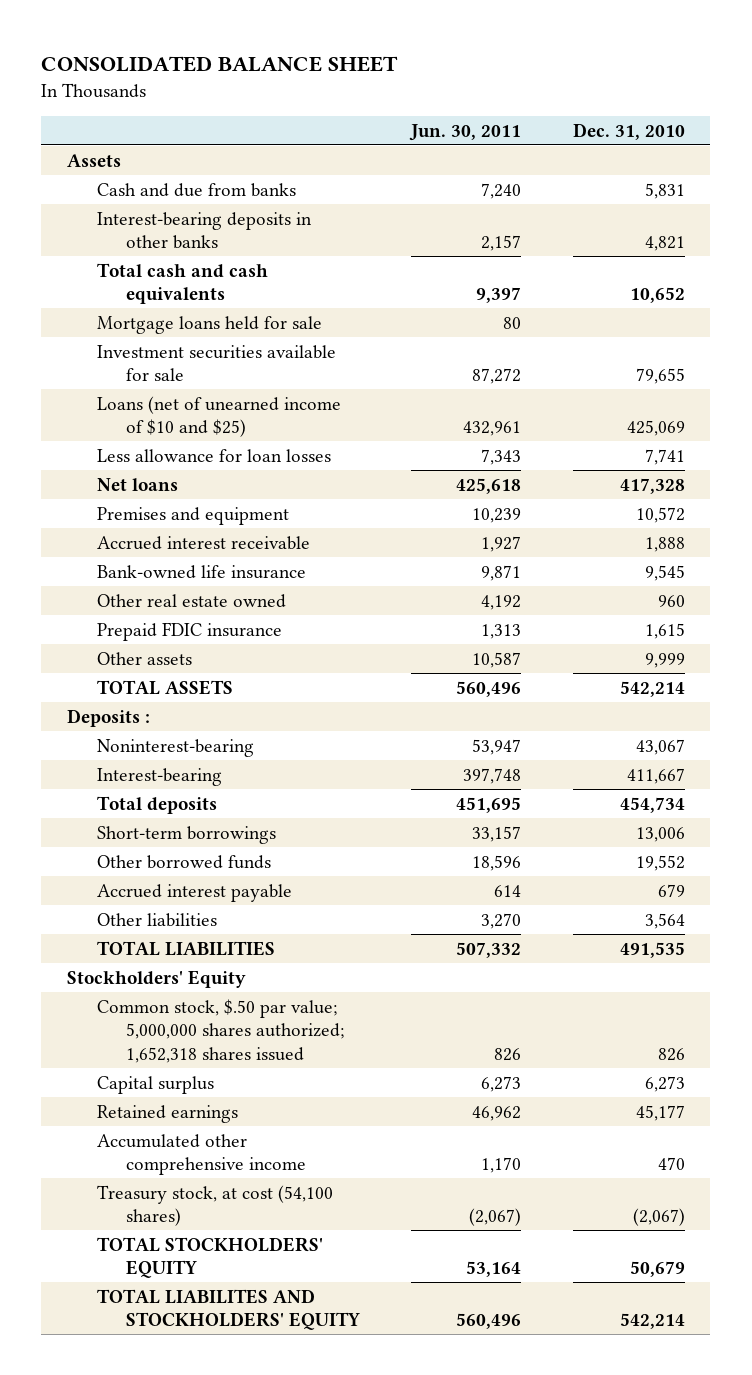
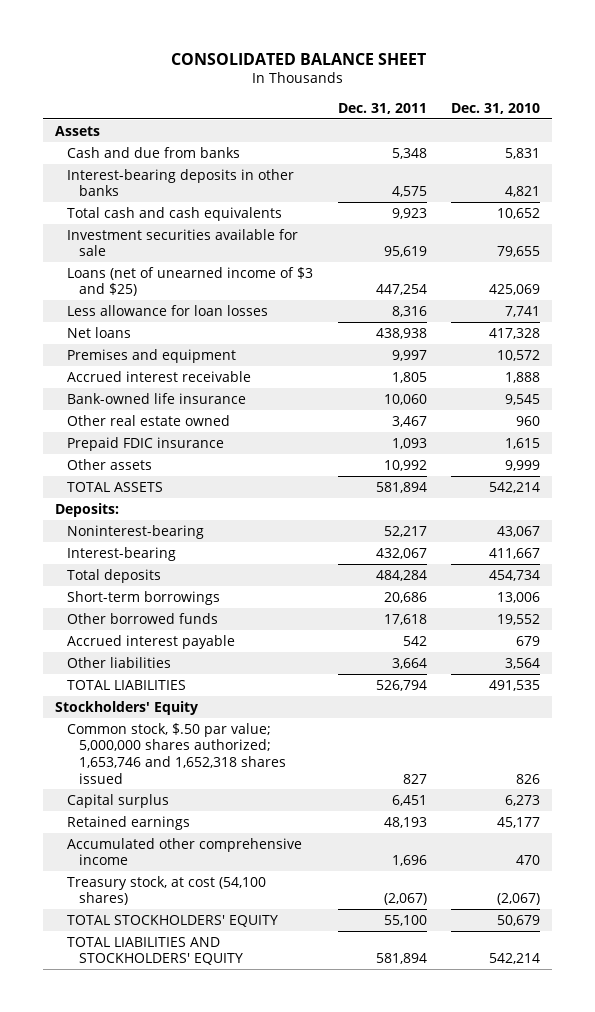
[409,123,522,141] Jun. 30, 2011 -> none
none -> [337,103,427,115] Dec. 31, 2011
[96,315,322,334] Mortgage loans held for sale -> none
[96,395,341,438] Loans (net of unearned income of $10 and $25) -> [67,266,314,297] Loans (net of unearned income of $3 and $25)
[66,708,150,727] Deposits : -> [55,502,120,517] Deposits:
[96,998,345,1063] Common stock, $.50 par value; 5,000,000 shares authorized; 1,652,318 shares issued -> [67,722,287,784] Common stock, $.50 par value; 5,000,000 shares authorized; 1,653,746 and 1,652,318 shares issued
[96,1288,361,1331] TOTAL LIABILITES AND STOCKHOLDERS' EQUITY -> [67,936,244,966] TOTAL LIABILITIES AND STOCKHOLDERS' EQUITY

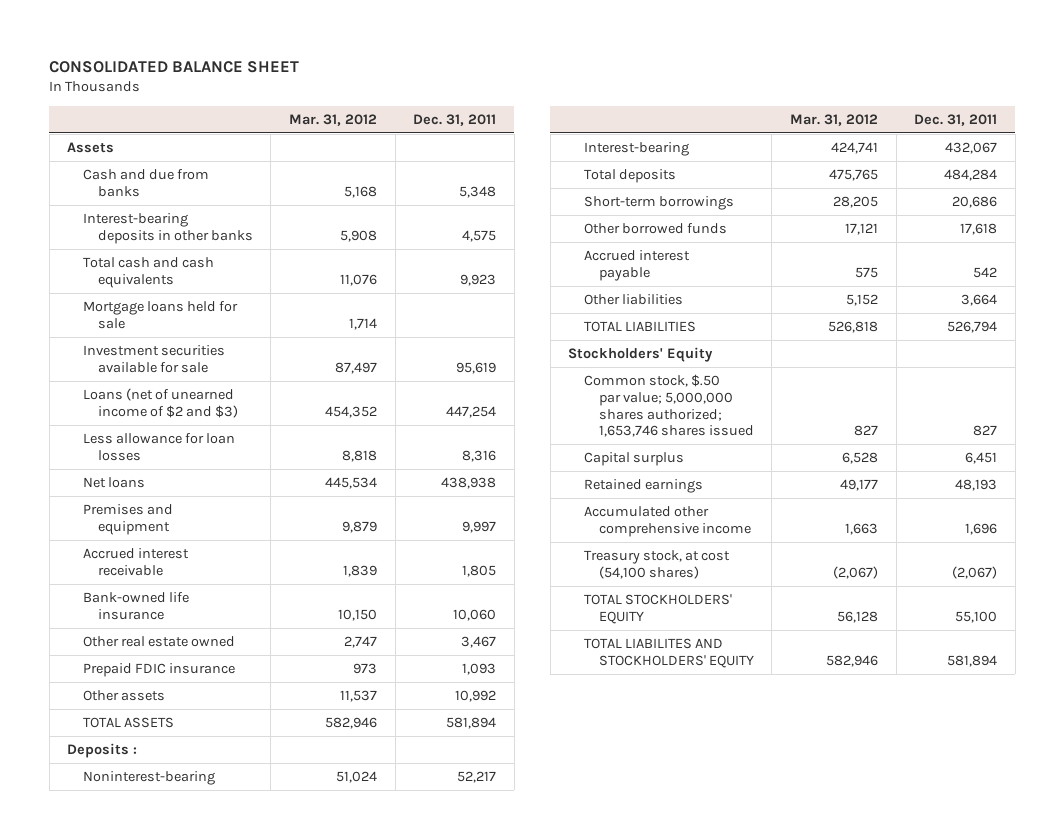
[450,103,540,115] Dec. 31, 2010 -> none
none -> [289,113,378,126] Mar. 31, 2012
none -> [82,301,238,329] Mortgage loans held for sale
[67,266,314,297] Loans (net of unearned income of $3 and $25) -> [82,388,238,418] Loans (net of unearned income of $2 and $3)
[55,502,120,517] Deposits: -> [67,743,138,759] Deposits :
[67,722,287,784] Common stock, $.50 par value; 5,000,000 shares authorized; 1,653,746 and 1,652,318 shares issued -> [583,374,754,438] Common stock, $.50 par value; 5,000,000 shares authorized; 1,653,746 shares issued
[67,936,244,966] TOTAL LIABILITIES AND STOCKHOLDERS' EQUITY -> [583,638,754,668] TOTAL LIABILITES AND STOCKHOLDERS' EQUITY

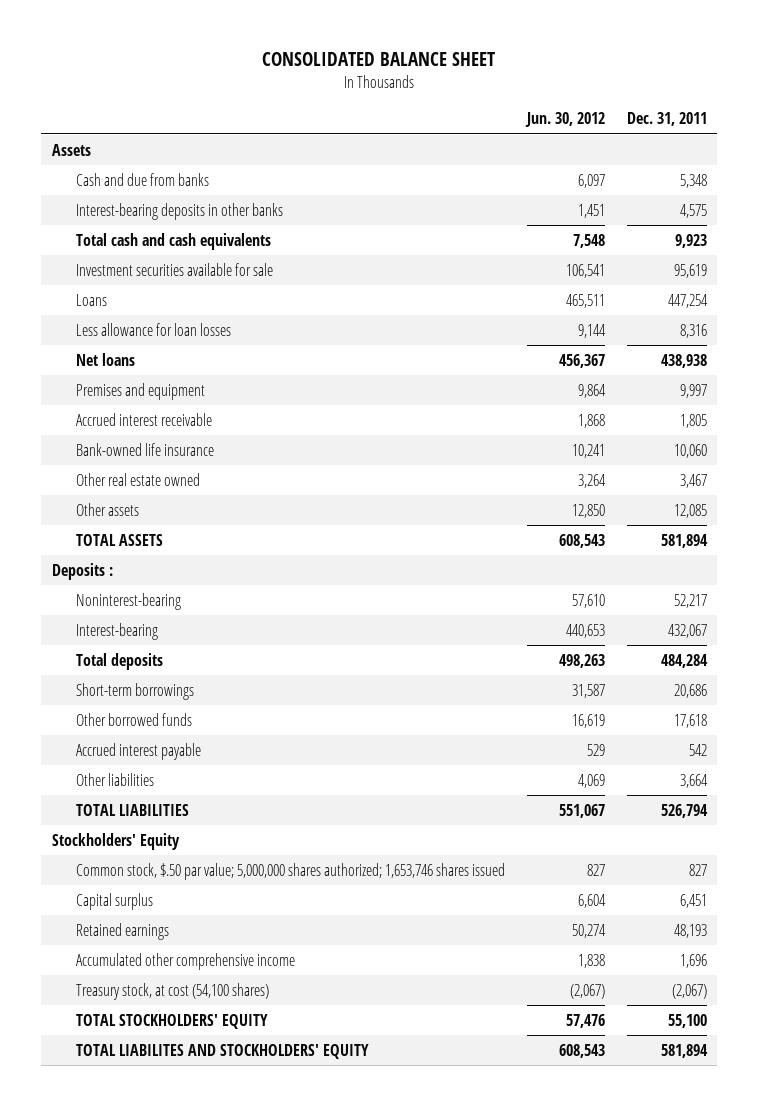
[289,113,378,126] Mar. 31, 2012 -> none
none -> [524,112,605,128] Jun. 30, 2012
[82,301,238,329] Mortgage loans held for sale -> none
[82,388,238,418] Loans (net of unearned income of $2 and $3) -> [75,293,107,306] Loans
[82,663,235,678] Prepaid FDIC insurance -> none
[455,690,497,703] 10,992 -> [673,503,707,518] 12,085

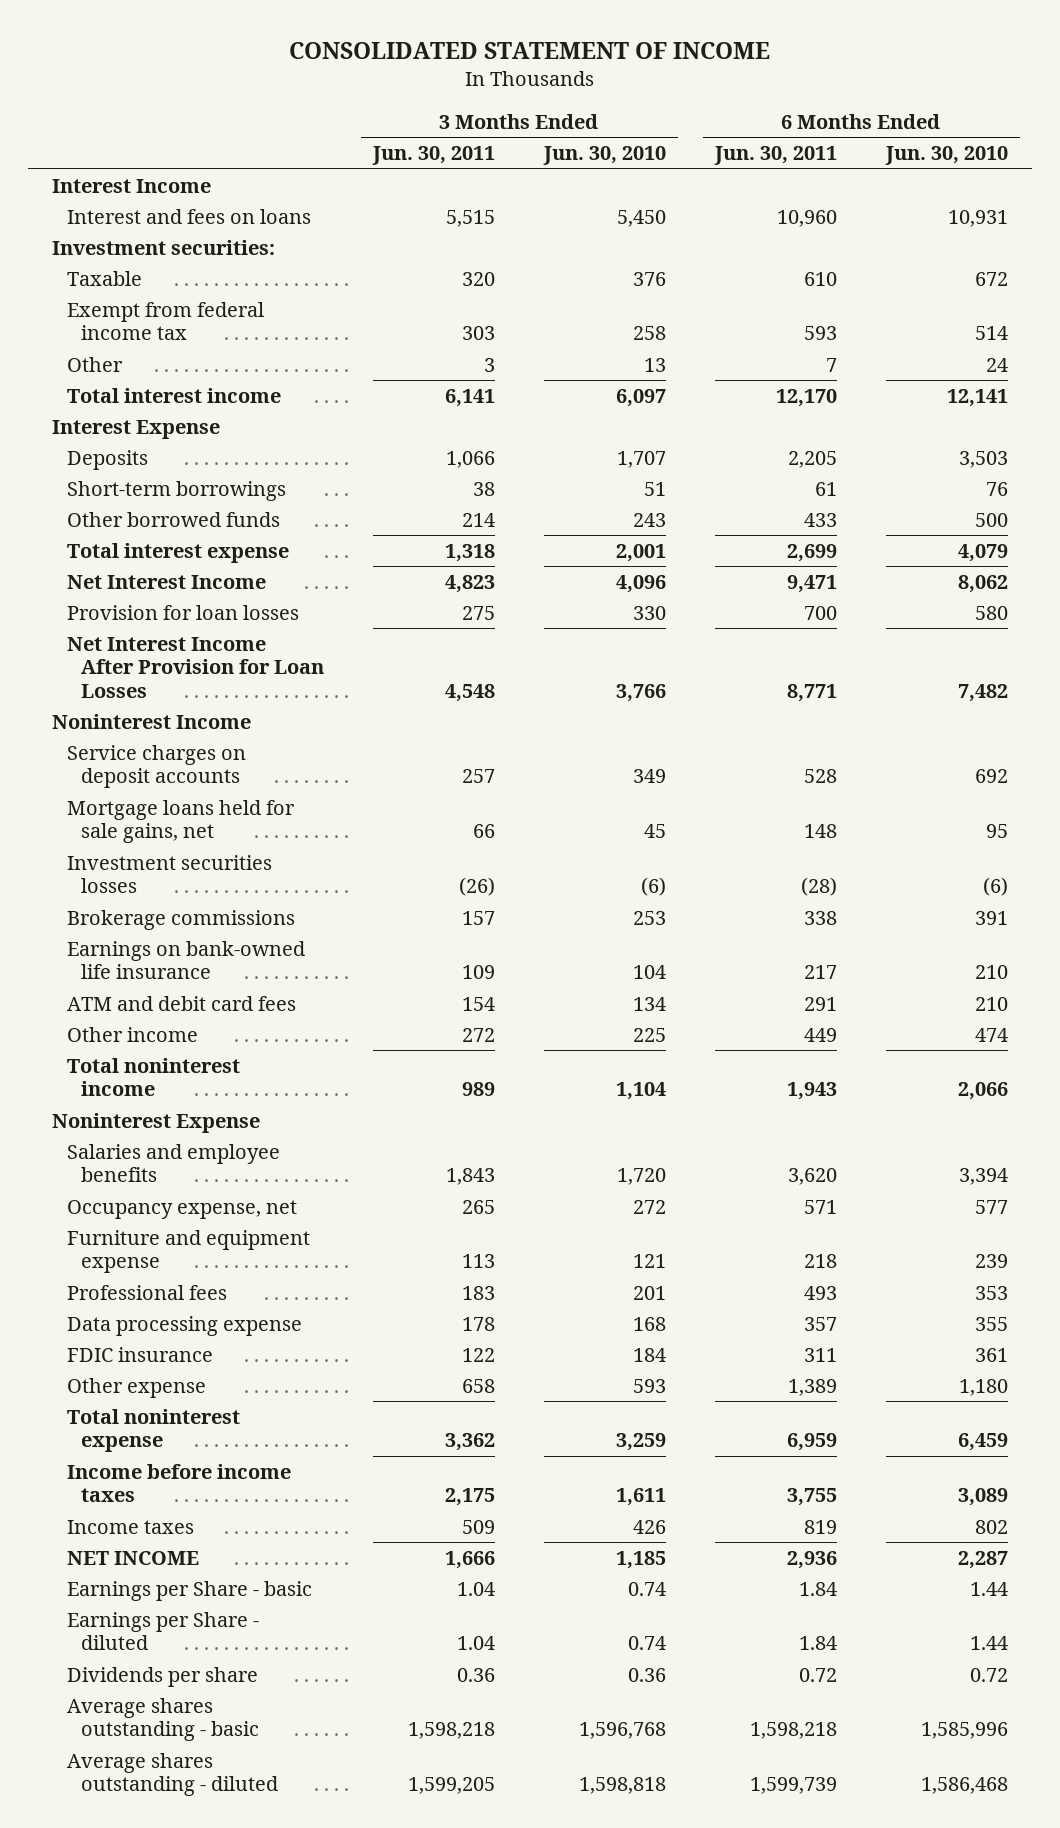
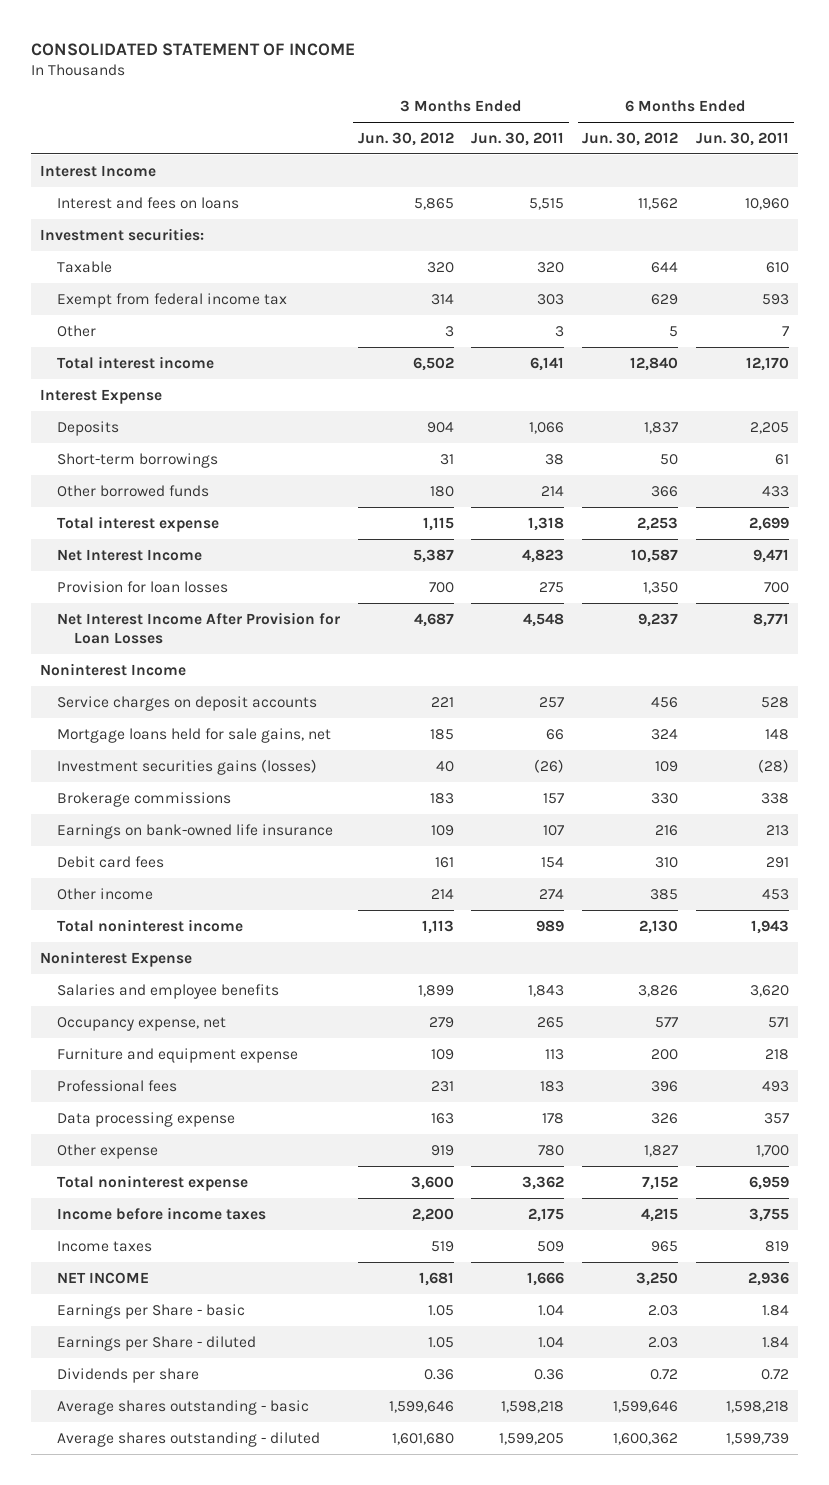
[542,146,666,166] Jun. 30, 2010 -> none
[884,146,1008,166] Jun. 30, 2010 -> none
none -> [357,131,454,146] Jun. 30, 2012
none -> [582,131,679,146] Jun. 30, 2012
[66,854,272,894] Investment securities losses -> [56,758,317,775] Investment securities gains (losses)
[462,965,496,980] 109 -> [543,824,565,836] 107
[803,965,837,980] 217 -> [766,824,790,836] 213
[66,995,296,1011] ATM and debit card fees -> [56,855,164,868] Debit card fees
[462,1027,496,1042] 272 -> [539,888,565,899] 274
[803,1027,837,1042] 449 -> [762,888,790,900] 453
[66,1346,213,1362] FDIC insurance -> none
[462,1378,496,1393] 658 -> [538,1144,565,1156] 780
[787,1378,837,1396] 1,389 -> [756,1144,790,1157] 1,700

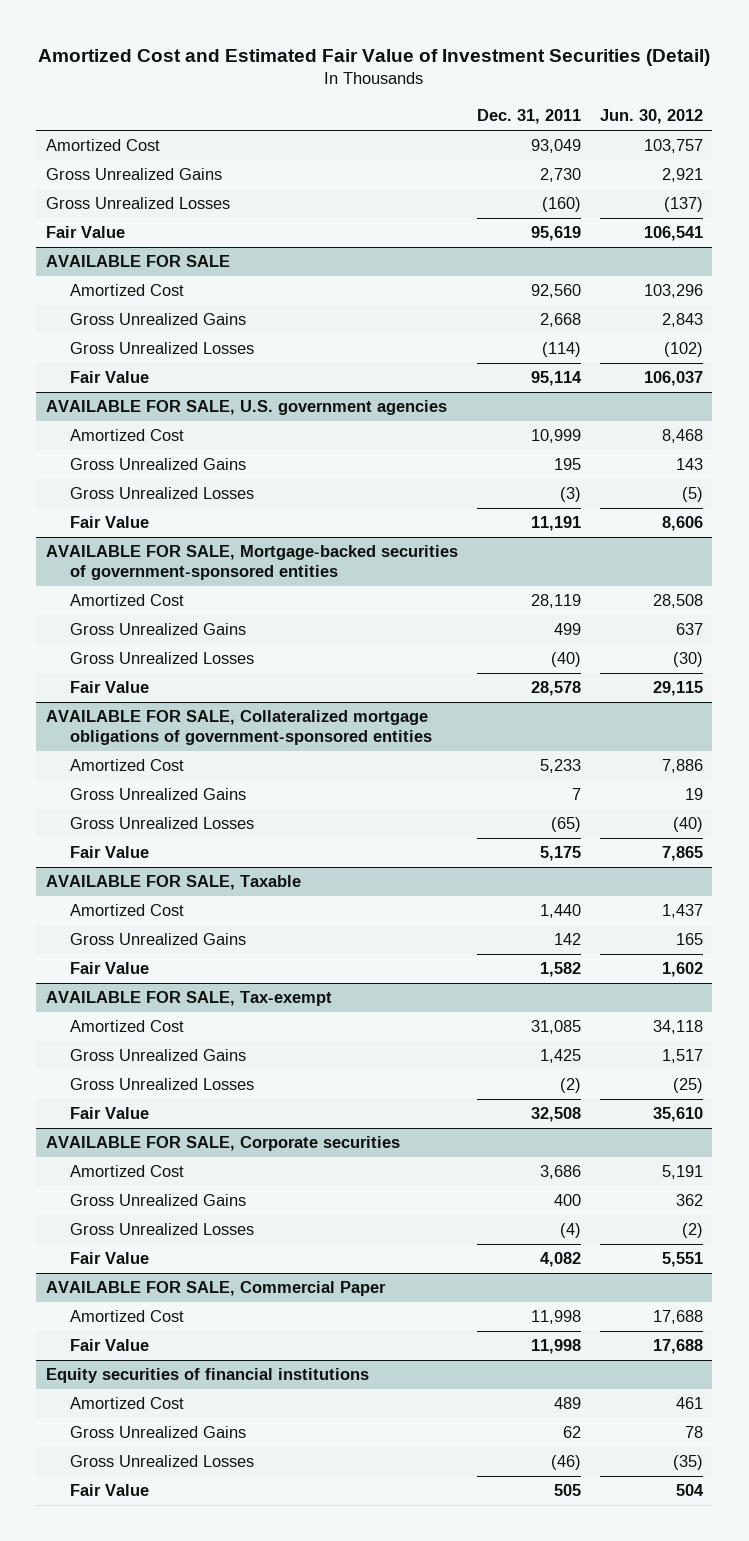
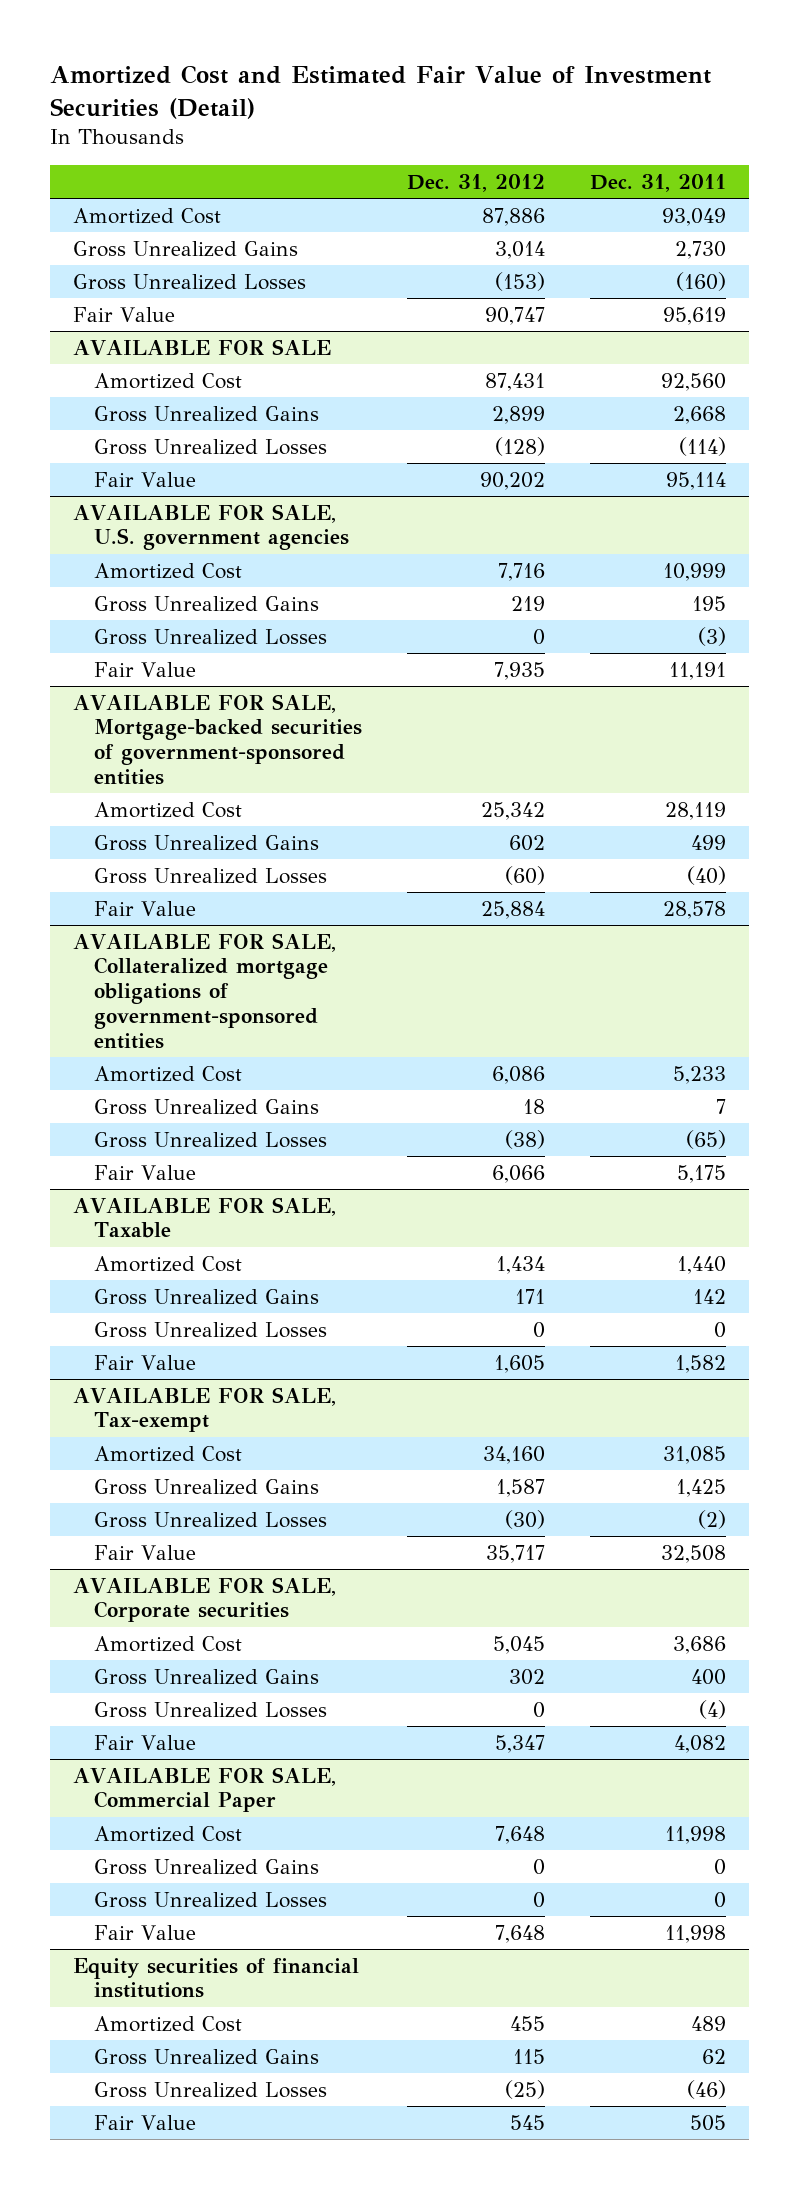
[599,109,703,125] Jun. 30, 2012 -> none
none -> [407,174,546,193] Dec. 31, 2012
none -> [94,1321,328,1338] Gross Unrealized Losses
none -> [94,1858,320,1875] Gross Unrealized Gains
none -> [94,1891,328,1908] Gross Unrealized Losses

